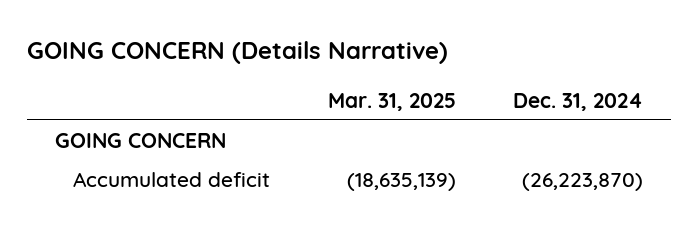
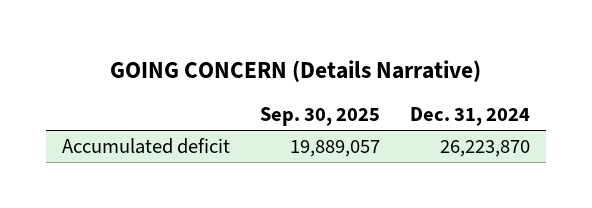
[327,92,456,111] Mar. 31, 2025 -> none
none -> [259,107,380,127] Sep. 30, 2025
[55,132,227,148] GOING CONCERN -> none
[521,172,643,191] (26,223,870) -> [440,140,531,158] 26,223,870

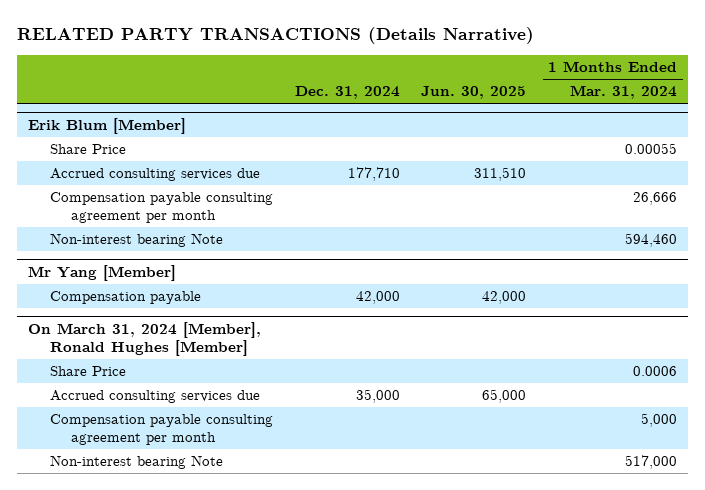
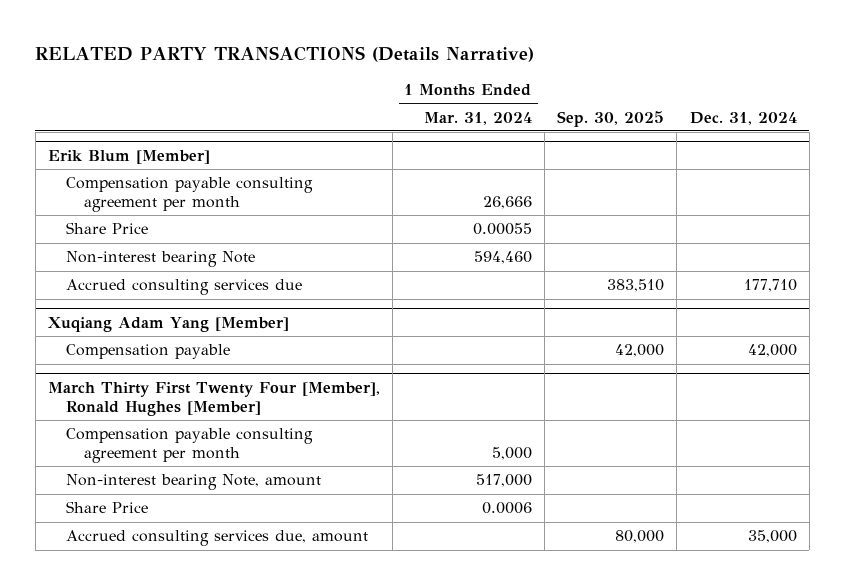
[421,86,527,100] Jun. 30, 2025 -> none
none -> [557,110,665,127] Sep. 30, 2025
[49,144,126,155] Share Price -> [65,222,148,235] Share Price
[49,168,260,182] Accrued consulting services due -> [65,279,302,296] Accrued consulting services due
[28,264,177,281] Mr Yang [Member] -> [47,316,289,332] Xuqiang Adam Yang [Member]
[28,321,262,356] On March 31, 2024 [Member], Ronald Hughes [Member] -> none
[49,366,126,377] Share Price -> none
[49,390,260,404] Accrued consulting services due -> none
none -> [47,381,380,416] March Thirty First Twenty Four [Member], Ronald Hughes [Member]
[49,455,223,470] Non-interest bearing Note -> [65,474,321,491] Non-interest bearing Note, amount
none -> [65,501,148,514] Share Price
none -> [65,530,368,547] Accrued consulting services due, amount

